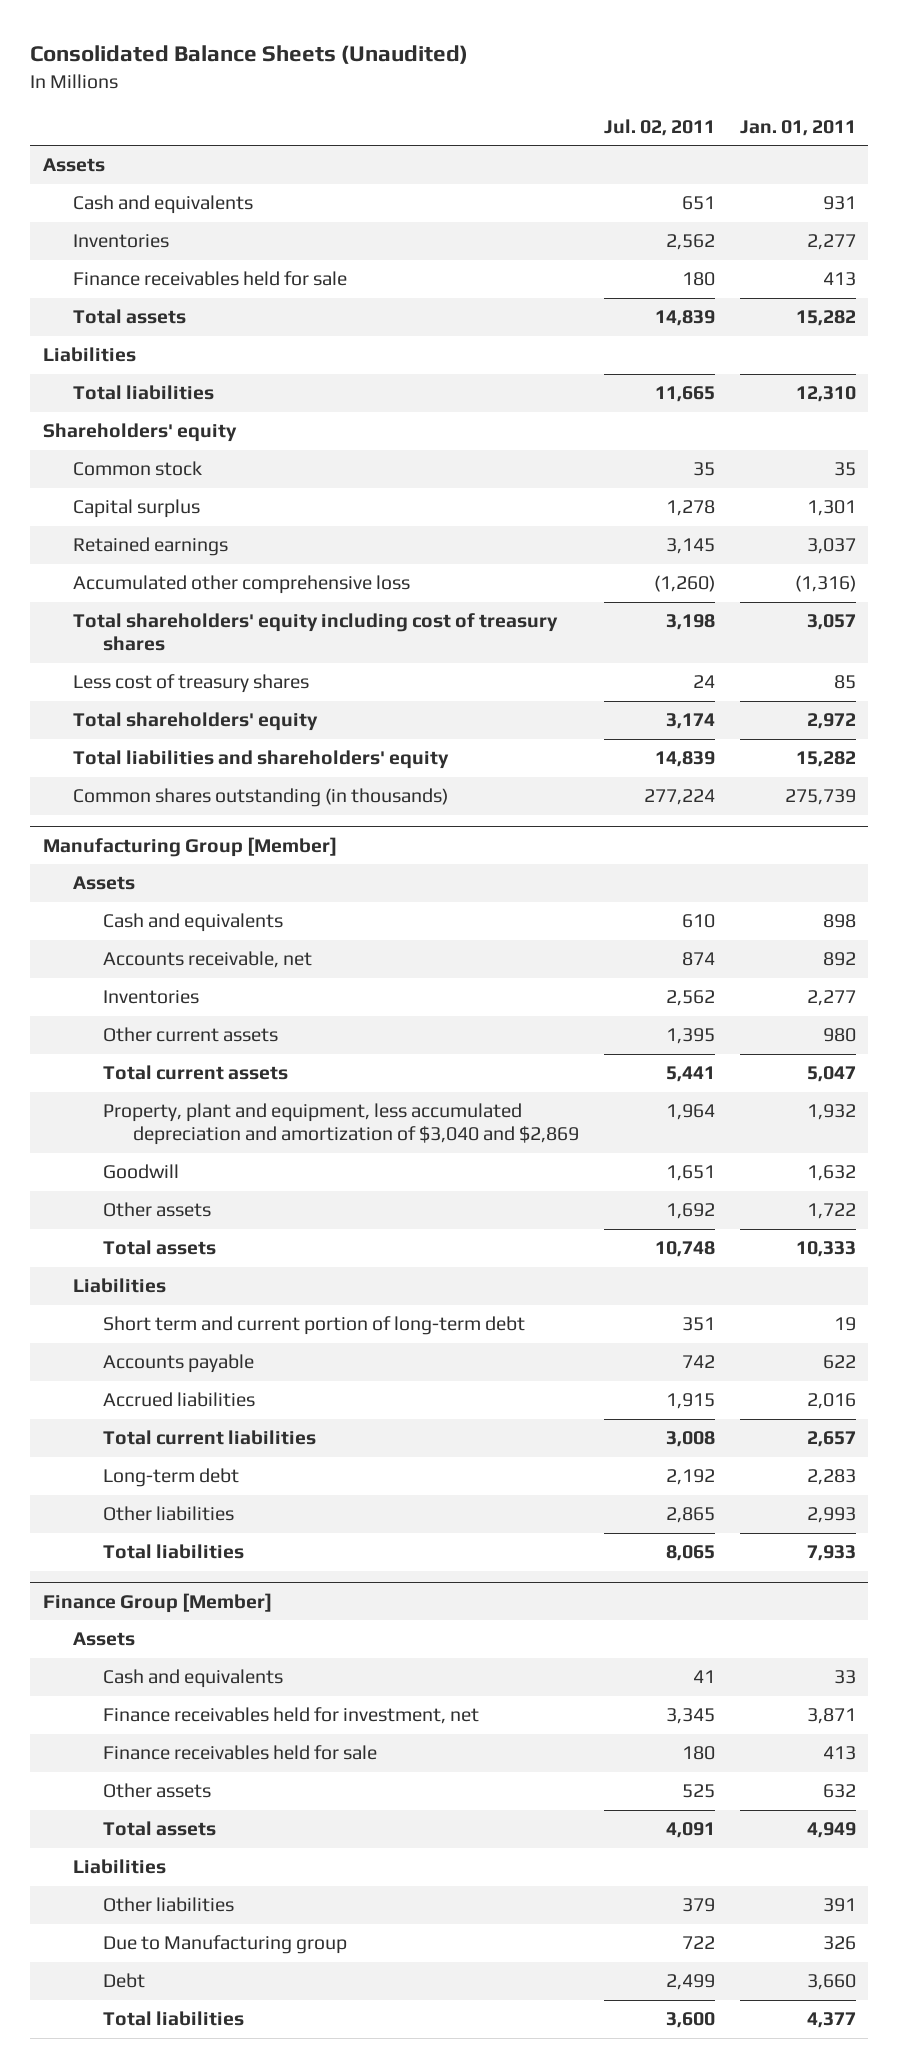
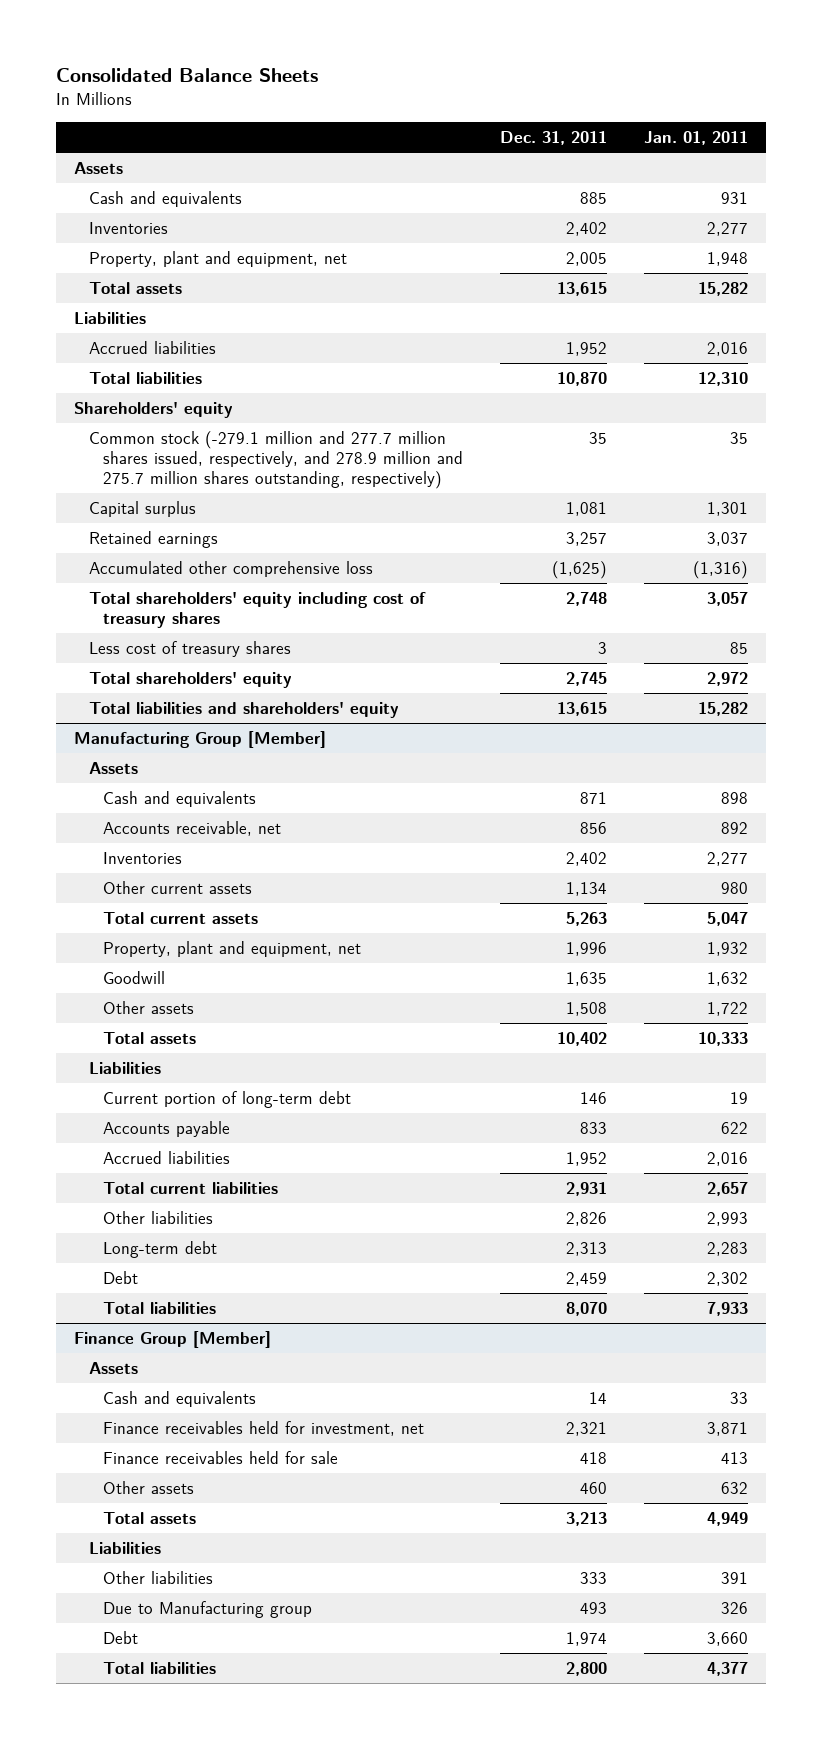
[30,45,469,65] Consolidated Balance Sheets (Unaudited) -> [55,68,318,83] Consolidated Balance Sheets
[603,118,715,136] Jul. 02, 2011 -> none
none -> [499,131,607,146] Dec. 31, 2011
[72,271,347,287] Finance receivables held for sale -> none
none -> [88,250,347,267] Property, plant and equipment, net
none -> [88,340,216,354] Accrued liabilities
[72,461,202,477] Common stock -> [88,430,464,489] Common stock (-279.1 million and 277.7 million shares issued, respectively, and 278.9 million and 275.7 million shares outstanding, respectively)
[72,788,448,808] Common shares outstanding (in thousands) -> none
[103,1103,580,1146] Property, plant and equipment, less accumulated depreciation and amortization of $3,040 and $2,869 -> [103,940,362,957] Property, plant and equipment, net
[103,1316,526,1336] Short term and current portion of long-term debt -> [103,1090,352,1108] Current portion of long-term debt
[103,1468,240,1488] Long-term debt -> [103,1240,218,1258] Long-term debt
none -> [103,1270,139,1284] Debt

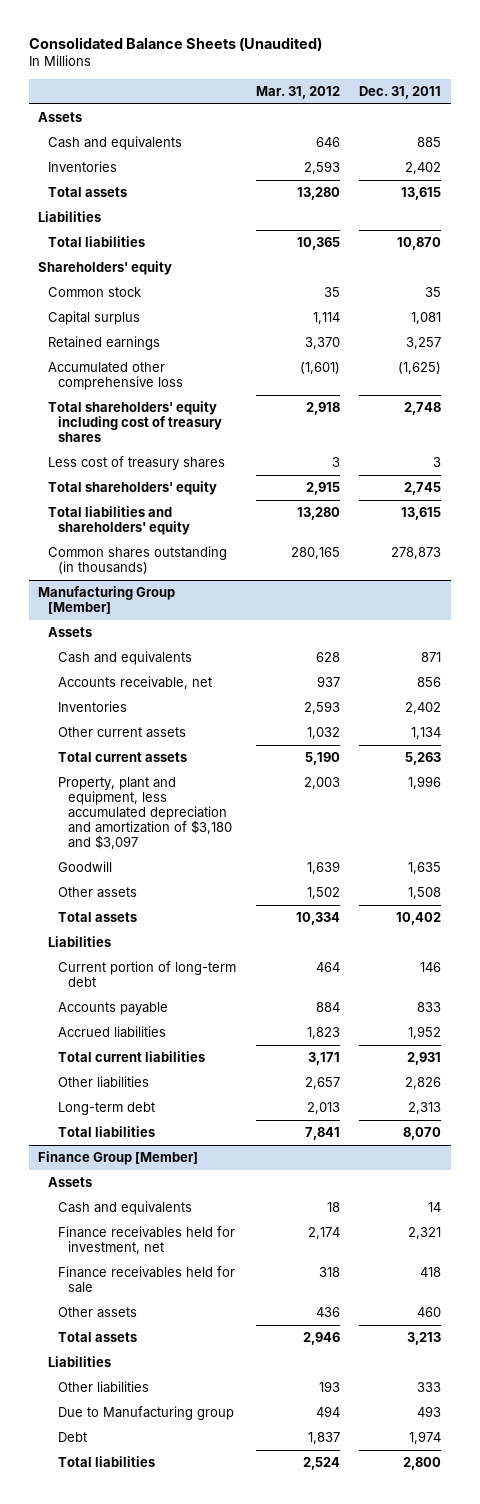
[55,68,318,83] Consolidated Balance Sheets -> [28,36,322,51] Consolidated Balance Sheets (Unaudited)
[643,131,748,146] Jan. 01, 2011 -> none
none -> [255,85,340,99] Mar. 31, 2012
[88,250,347,267] Property, plant and equipment, net -> none
[88,340,216,354] Accrued liabilities -> none
[88,430,464,489] Common stock (-279.1 million and 277.7 million shares issued, respectively, and 278.9 million and 275.7 million shares outstanding, respectively) -> [48,287,142,298] Common stock
none -> [48,546,228,575] Common shares outstanding (in thousands)
[103,940,362,957] Property, plant and equipment, net -> [58,777,233,850] Property, plant and equipment, less accumulated depreciation and amortization of $3,180 and $3,097
[103,1270,139,1284] Debt -> none

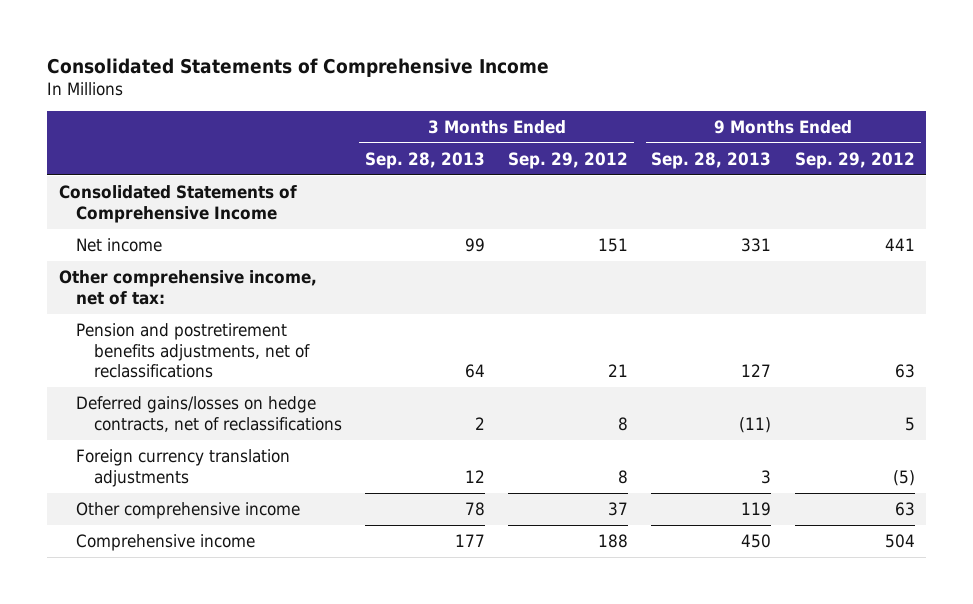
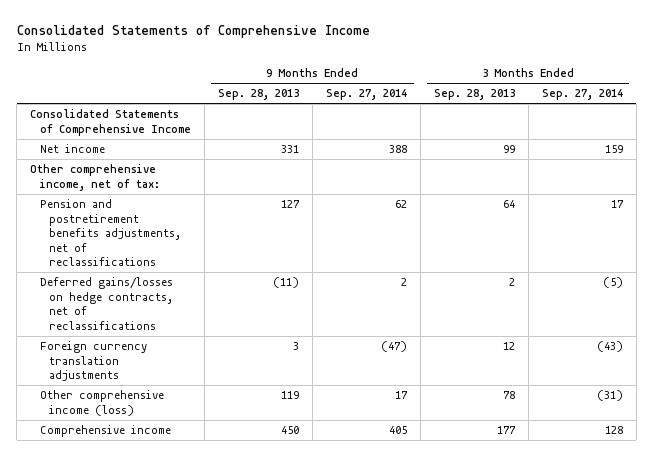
[508,151,629,169] Sep. 29, 2012 -> none
[794,151,915,169] Sep. 29, 2012 -> none
none -> [325,89,407,101] Sep. 27, 2014
none -> [541,89,623,101] Sep. 27, 2014
[76,501,301,519] Other comprehensive income -> [39,390,164,416] Other comprehensive income (loss)

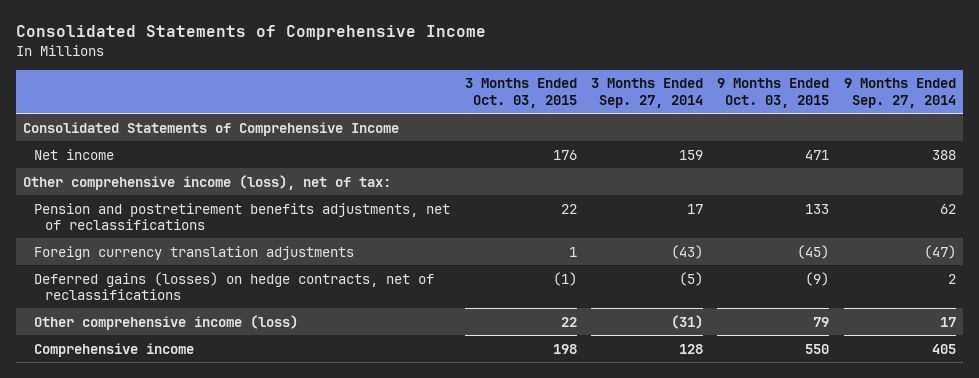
[217,89,299,101] Sep. 28, 2013 -> none
[433,89,515,101] Sep. 28, 2013 -> none
none -> [464,78,577,108] 3 Months Ended Oct. 03, 2015
none -> [717,78,830,108] 9 Months Ended Oct. 03, 2015
[30,164,160,191] Other comprehensive income, net of tax: -> [23,174,392,190] Other comprehensive income (loss), net of tax:
[39,277,174,330] Deferred gains/losses on hedge contracts, net of reclassifications -> none
none -> [34,271,435,300] Deferred gains (losses) on hedge contracts, net of reclassifications

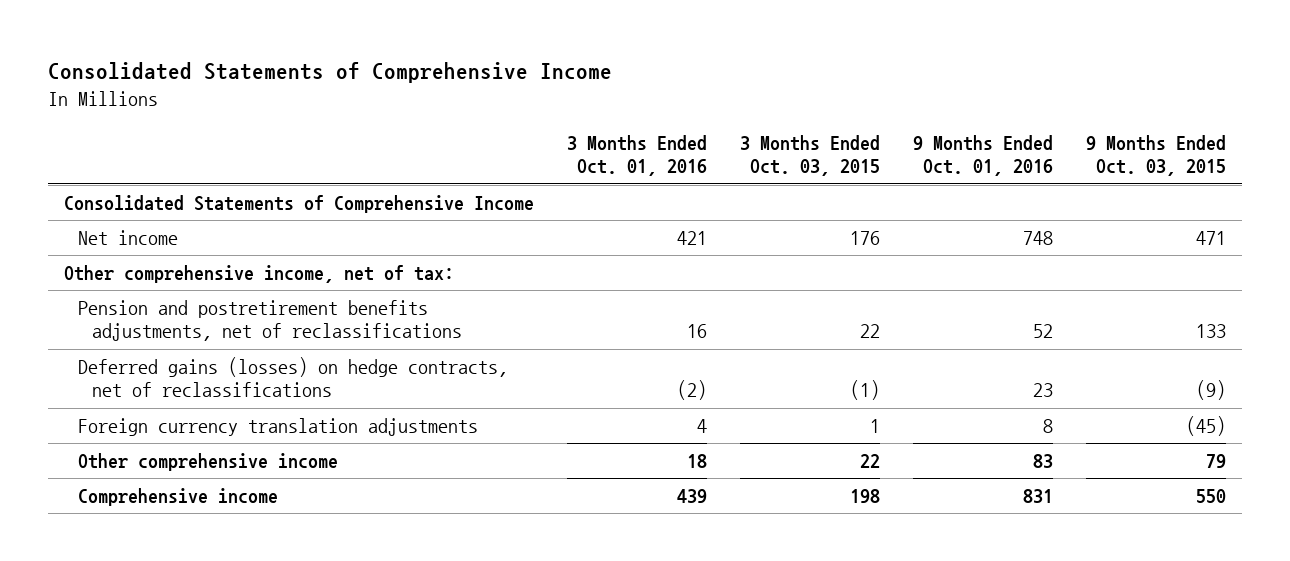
[590,78,703,108] 3 Months Ended Sep. 27, 2014 -> none
[843,78,956,108] 9 Months Ended Sep. 27, 2014 -> none
none -> [567,134,708,177] 3 Months Ended Oct. 01, 2016
none -> [912,134,1053,177] 9 Months Ended Oct. 01, 2016
[23,174,392,190] Other comprehensive income (loss), net of tax: -> [64,264,455,283] Other comprehensive income, net of tax:
[34,245,355,260] Foreign currency translation adjustments -> [78,417,479,436] Foreign currency translation adjustments
[34,314,299,330] Other comprehensive income (loss) -> [78,452,339,471] Other comprehensive income

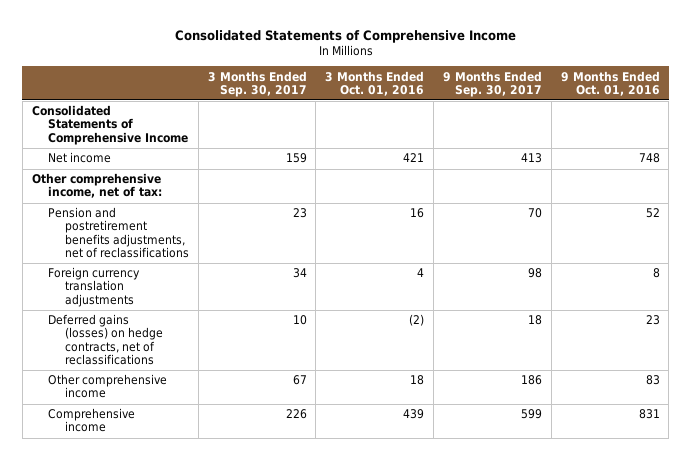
[739,134,880,177] 3 Months Ended Oct. 03, 2015 -> none
[1085,134,1226,177] 9 Months Ended Oct. 03, 2015 -> none
none -> [207,70,307,97] 3 Months Ended Sep. 30, 2017
none -> [442,70,542,97] 9 Months Ended Sep. 30, 2017
[78,356,509,398] Deferred gains (losses) on hedge contracts, net of reclassifications -> [48,314,163,365] Deferred gains (losses) on hedge contracts, net of reclassifications

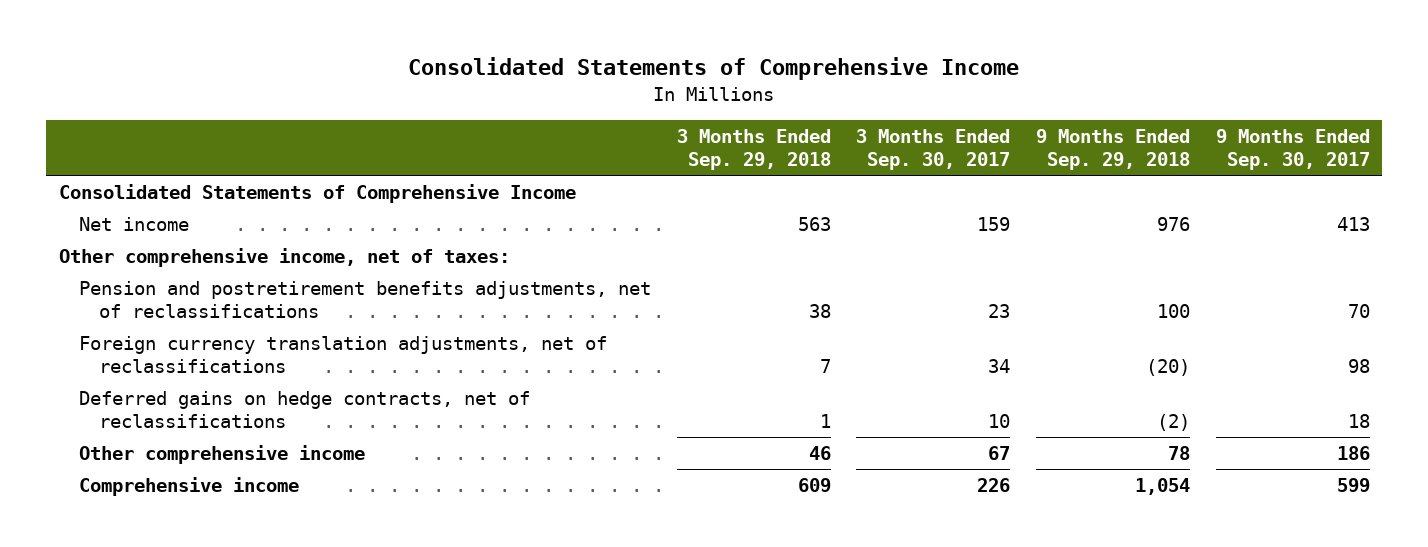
[325,70,425,96] 3 Months Ended Oct. 01, 2016 -> none
[560,70,660,96] 9 Months Ended Oct. 01, 2016 -> none
none -> [676,129,831,171] 3 Months Ended Sep. 29, 2018
none -> [1035,129,1190,171] 9 Months Ended Sep. 29, 2018
[31,173,163,199] Other comprehensive income, net of tax: -> [58,247,510,267] Other comprehensive income, net of taxes:
[48,267,141,307] Foreign currency translation adjustments -> [78,335,607,373] Foreign currency translation adjustments, net of reclassifications
[48,314,163,365] Deferred gains (losses) on hedge contracts, net of reclassifications -> [78,390,530,428] Deferred gains on hedge contracts, net of reclassifications

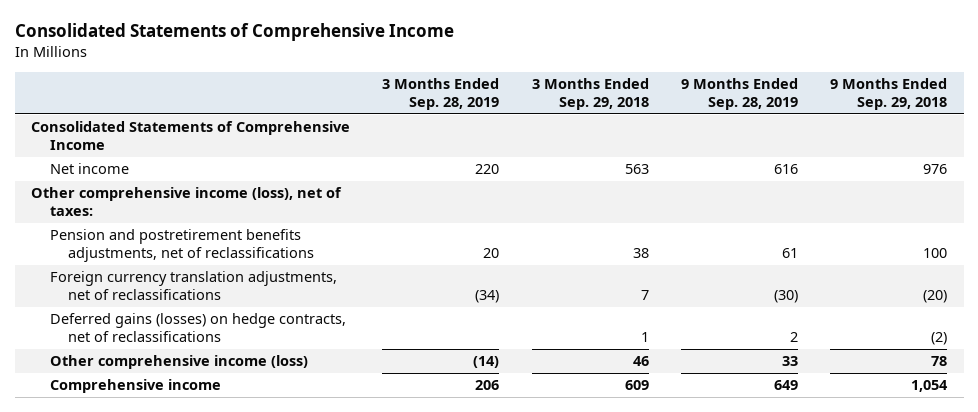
[856,129,1011,171] 3 Months Ended Sep. 30, 2017 -> none
[1215,129,1370,171] 9 Months Ended Sep. 30, 2017 -> none
none -> [382,78,500,110] 3 Months Ended Sep. 28, 2019
none -> [681,78,799,110] 9 Months Ended Sep. 28, 2019
[58,247,510,267] Other comprehensive income, net of taxes: -> [30,187,342,216] Other comprehensive income (loss), net of taxes:
[78,390,530,428] Deferred gains on hedge contracts, net of reclassifications -> [49,313,346,342] Deferred gains (losses) on hedge contracts, net of reclassifications
[78,444,365,464] Other comprehensive income -> [49,355,308,370] Other comprehensive income (loss)

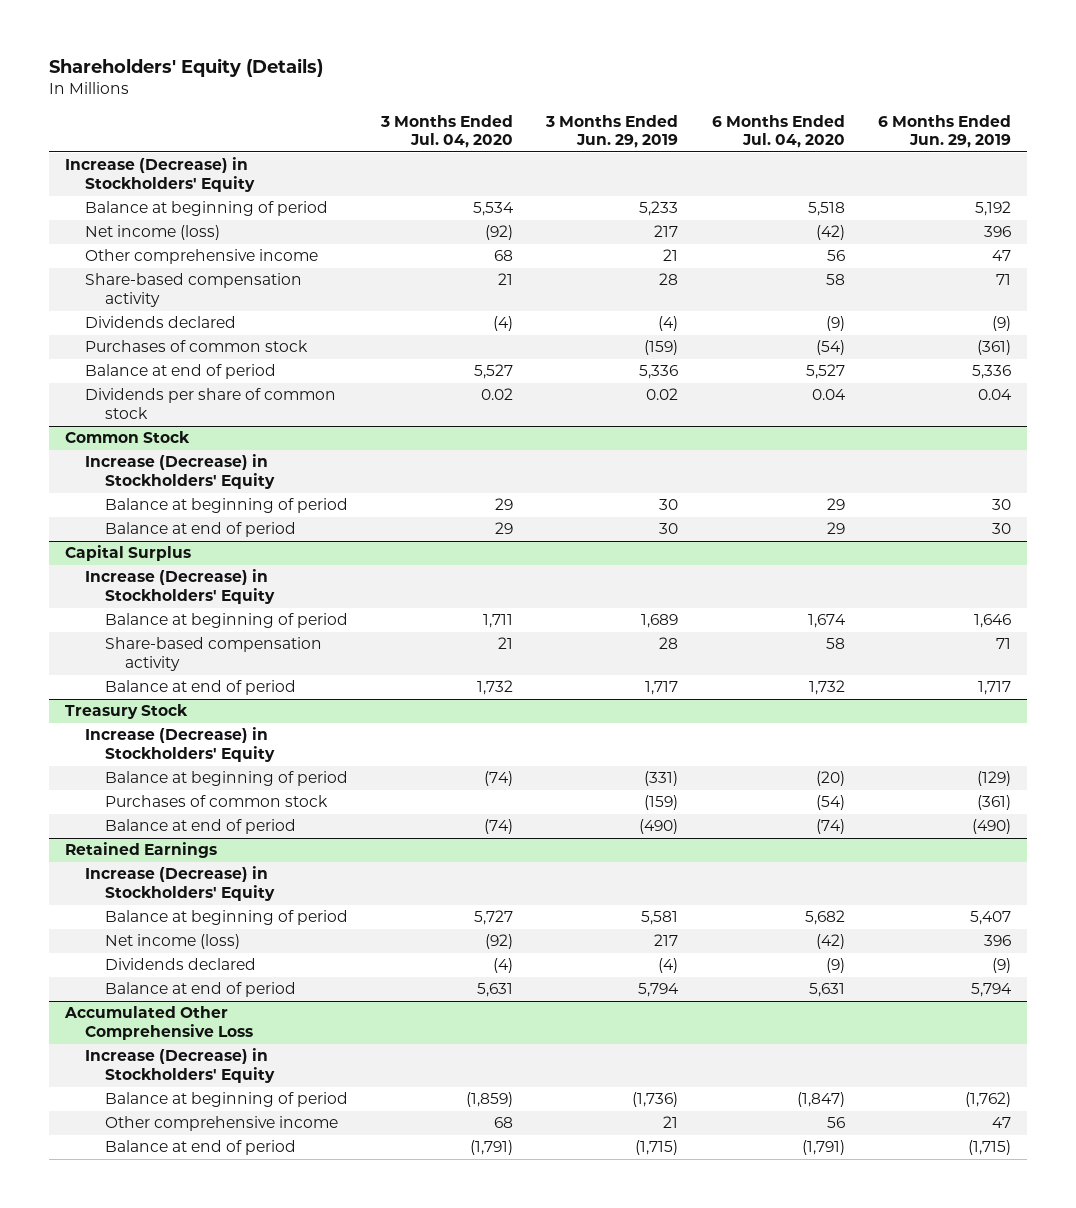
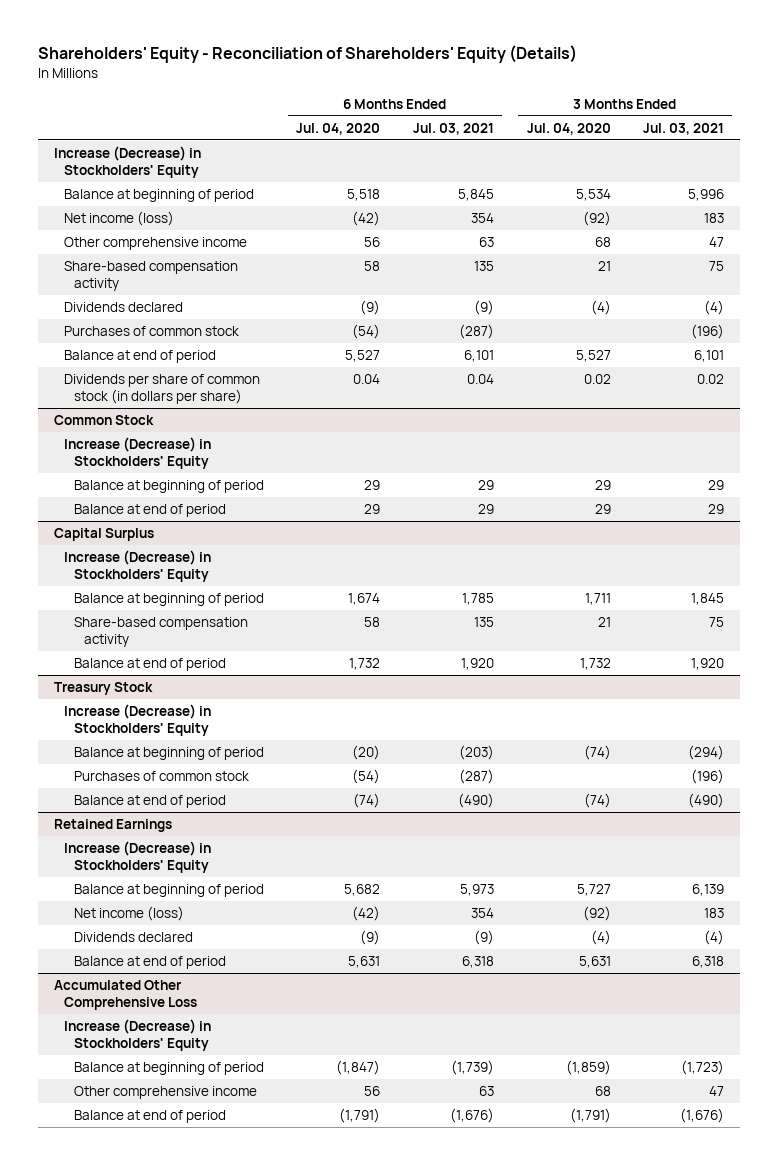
[48,57,323,77] Shareholders' Equity (Details) -> [38,45,578,64] Shareholders' Equity - Reconciliation of Shareholders' Equity (Details)
[545,114,679,149] 3 Months Ended Jun. 29, 2019 -> none
[877,114,1011,149] 6 Months Ended Jun. 29, 2019 -> none
none -> [412,122,494,135] Jul. 03, 2021
none -> [643,122,725,135] Jul. 03, 2021
[85,388,337,420] Dividends per share of common stock -> [64,374,261,405] Dividends per share of common stock (in dollars per share)

